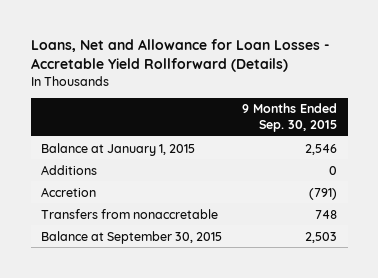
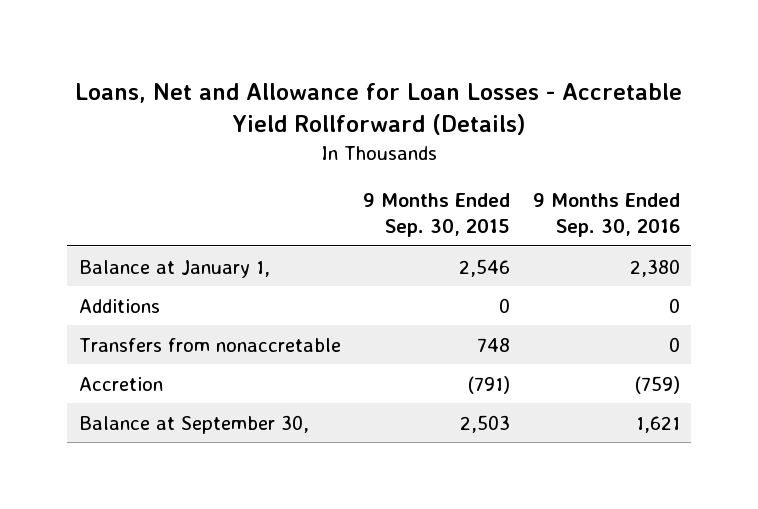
none -> [532,192,680,238] 9 Months Ended Sep. 30, 2016
[40,142,195,156] Balance at January 1, 2015 -> [78,259,270,278] Balance at January 1,
[40,186,96,197] Accretion -> [78,376,163,391] Accretion
[40,230,222,244] Balance at September 30, 2015 -> [78,414,309,434] Balance at September 30,

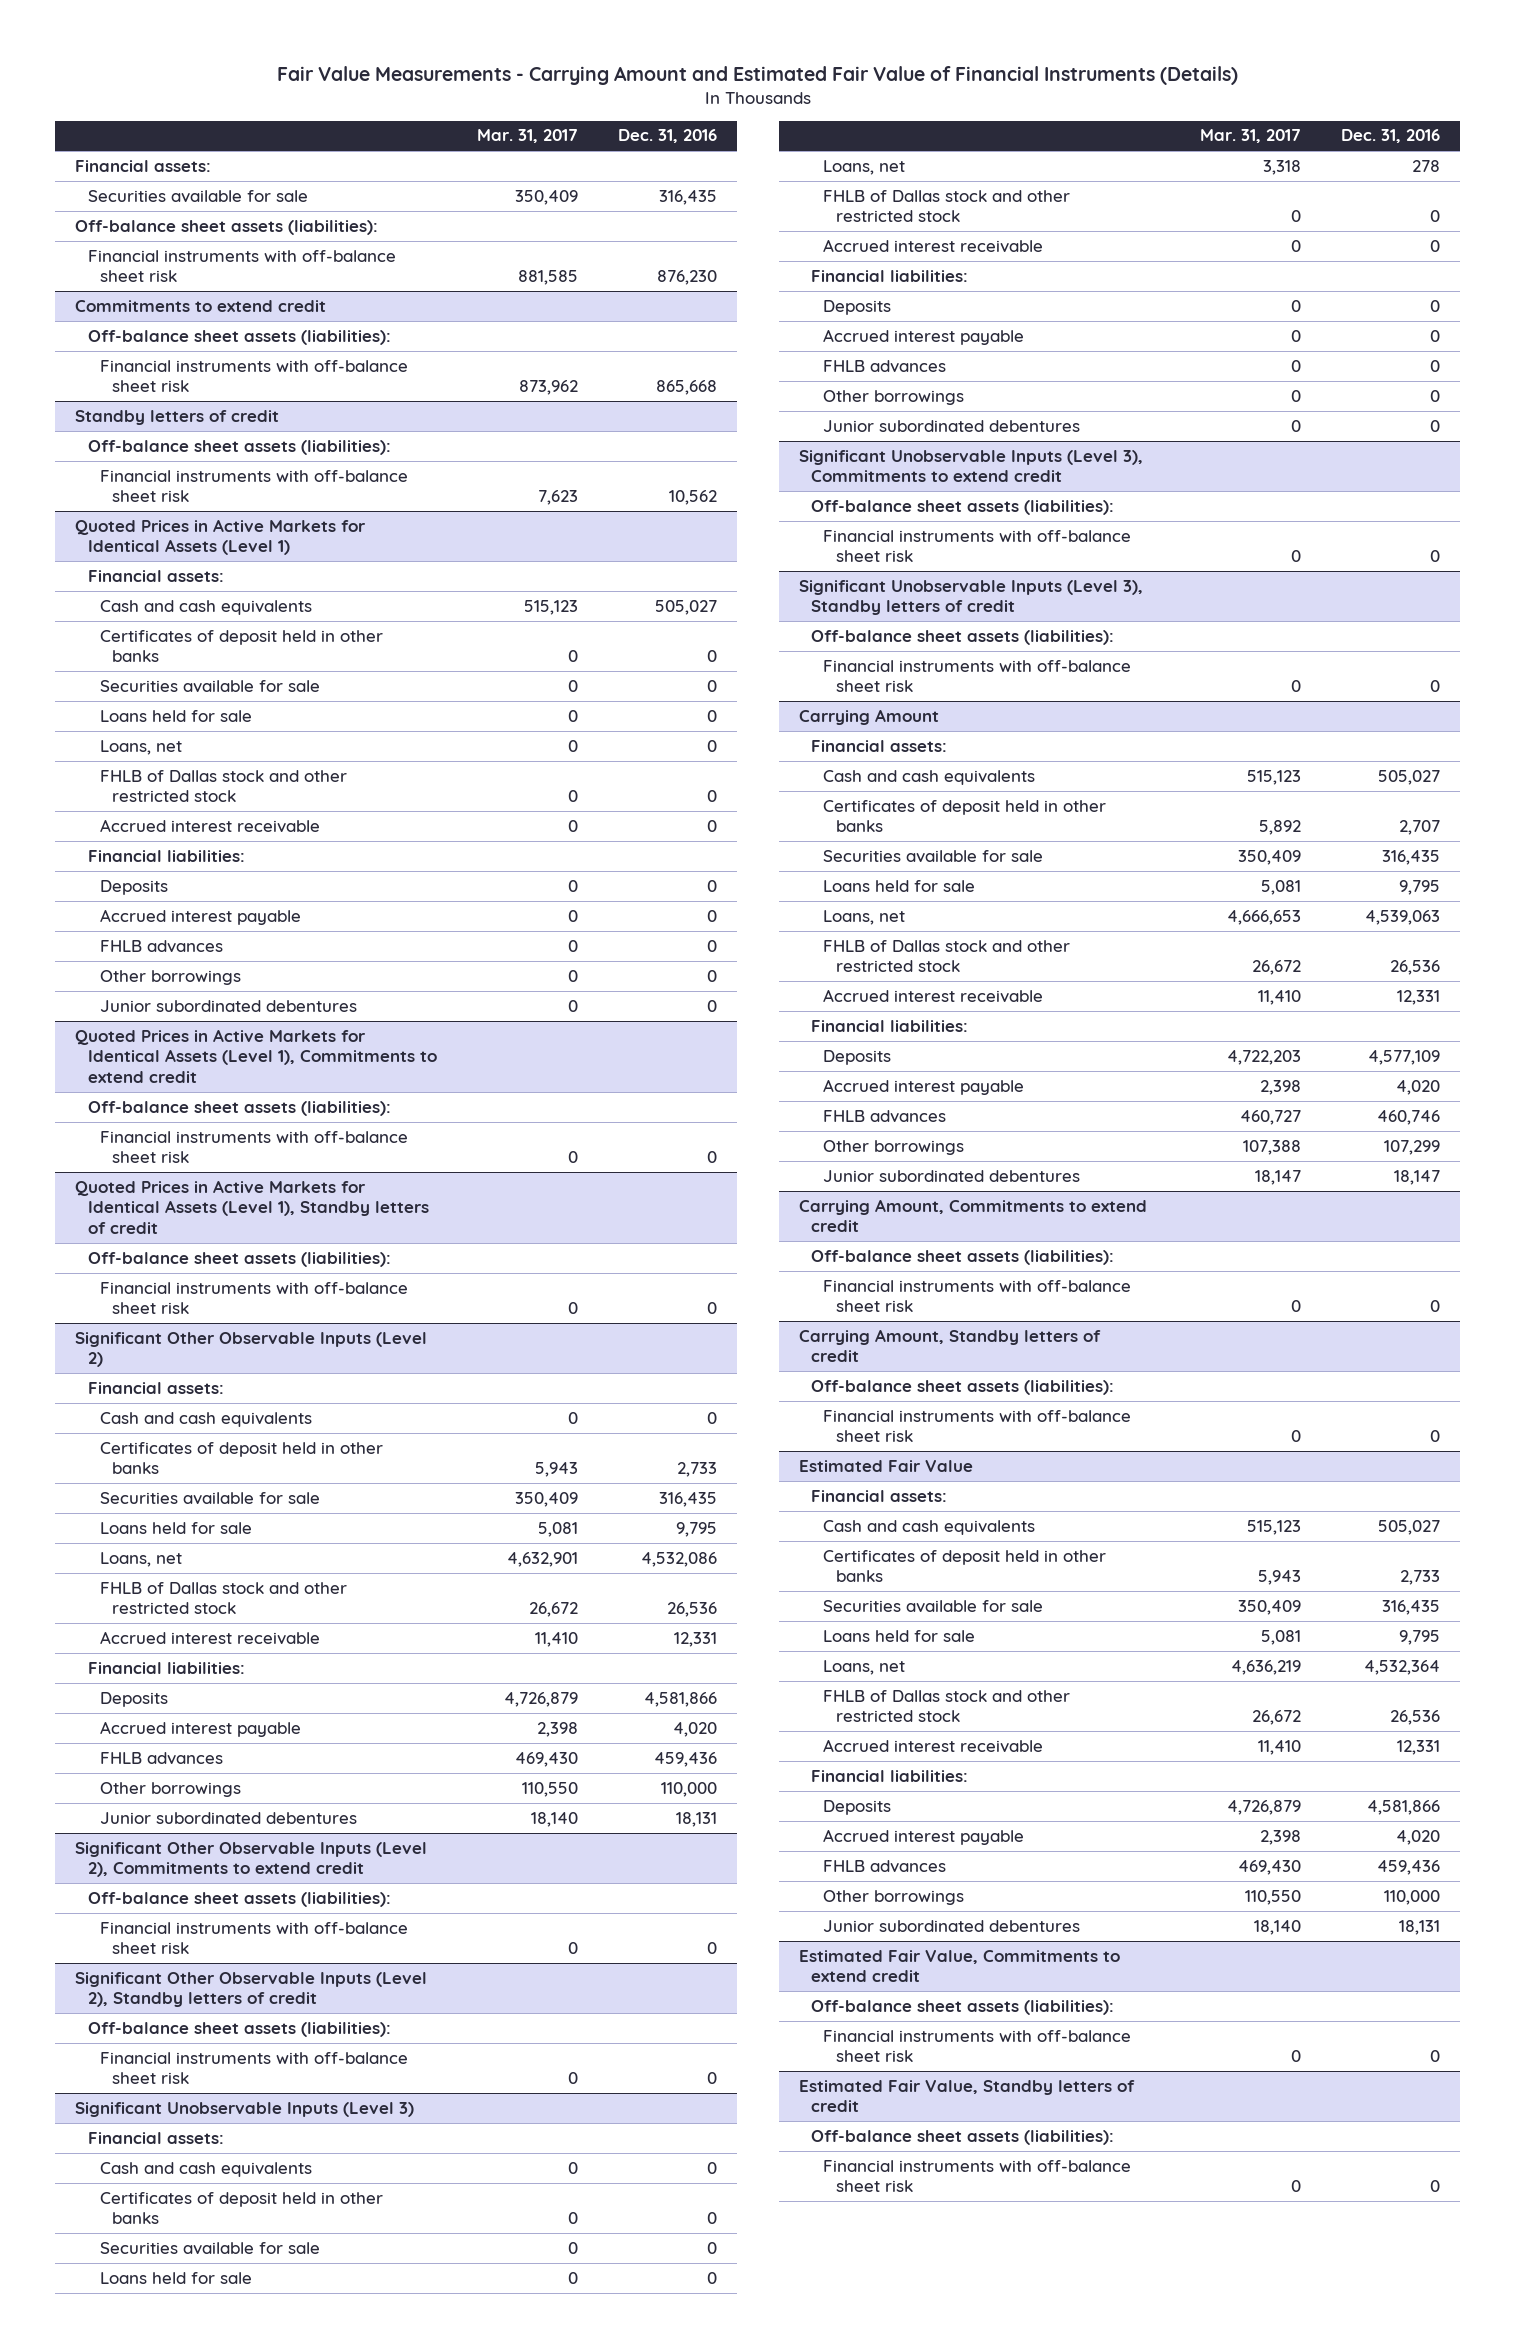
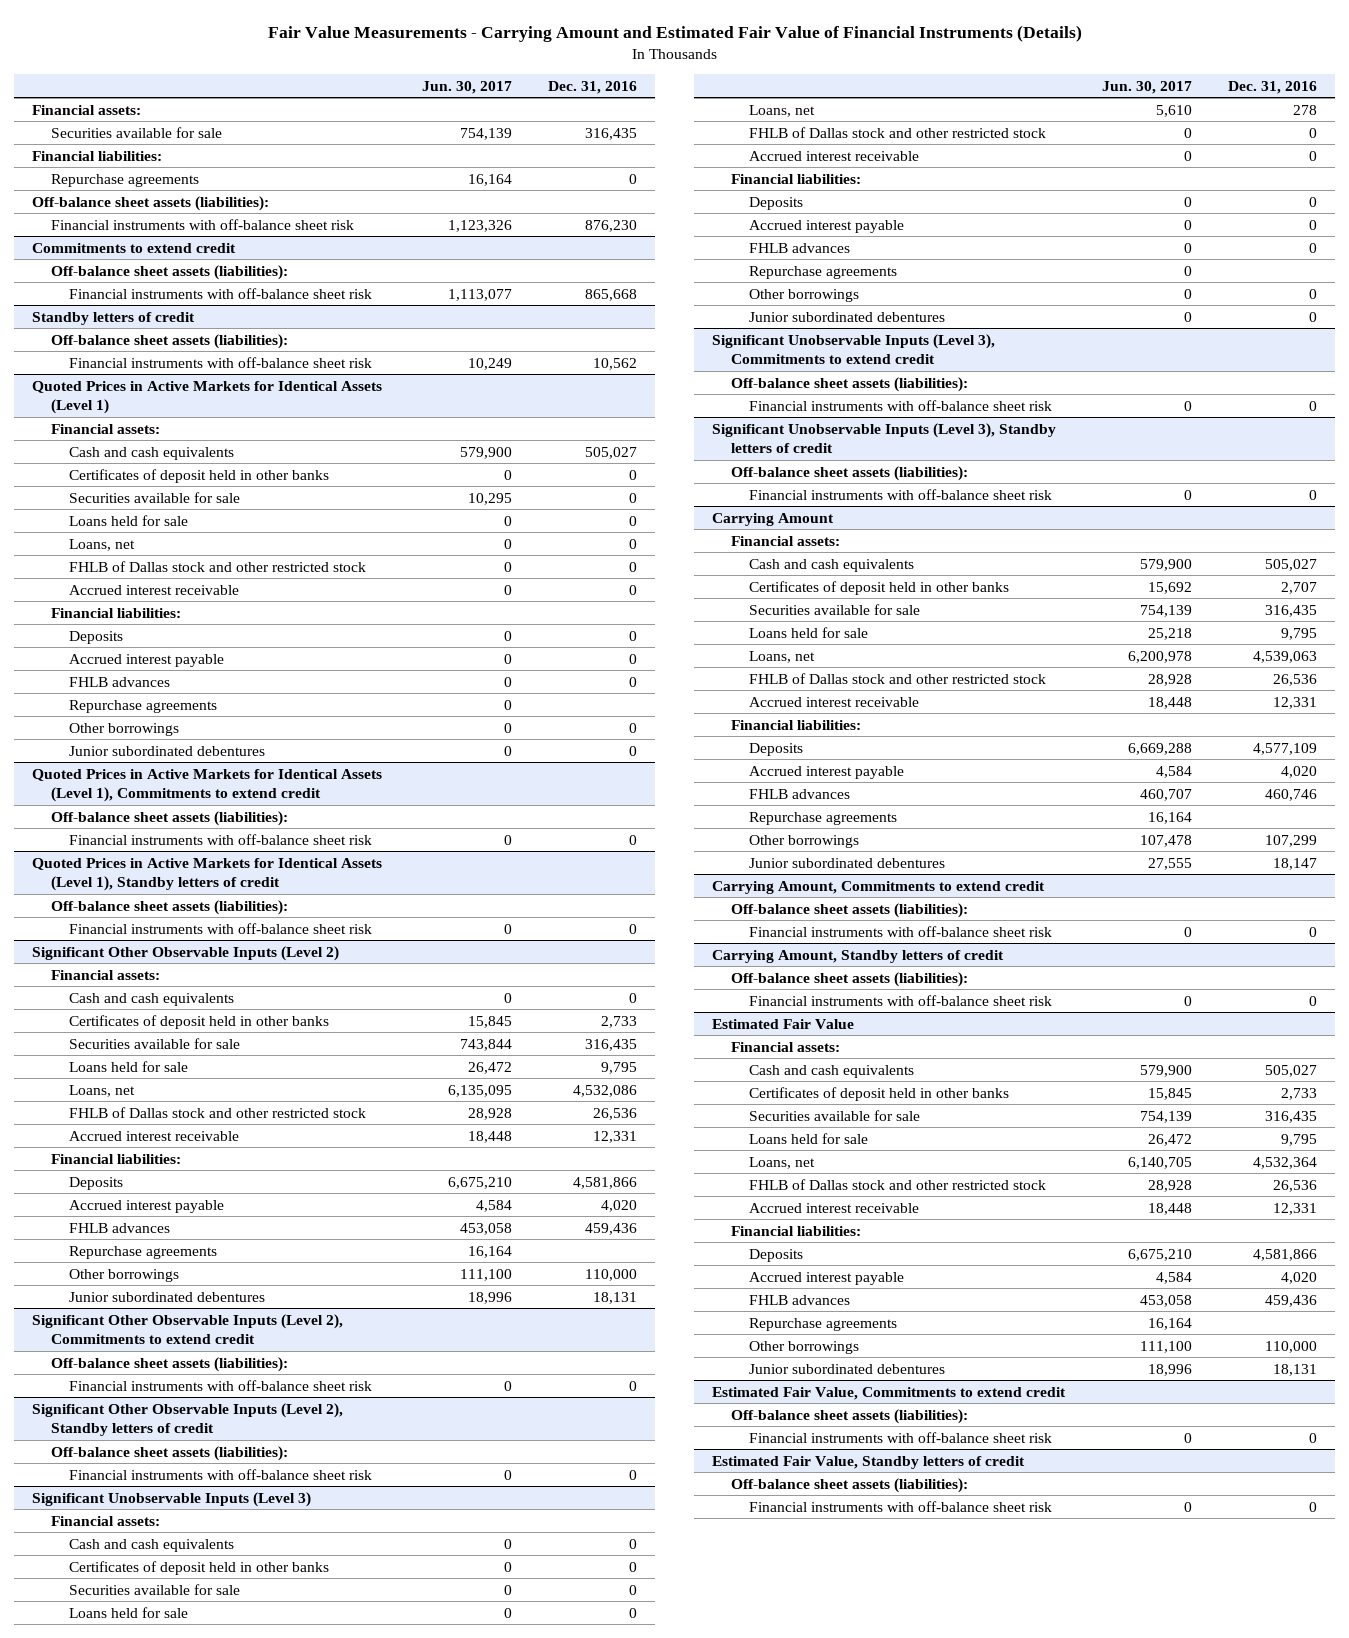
[476,129,578,144] Mar. 31, 2017 -> none
none -> [421,80,512,94] Jun. 30, 2017
none -> [32,150,163,161] Financial liabilities:
none -> [50,173,199,187] Repurchase agreements
none -> [68,699,217,713] Repurchase agreements
none -> [68,1245,217,1259] Repurchase agreements
none -> [748,265,897,279] Repurchase agreements
none -> [748,811,897,825] Repurchase agreements
none -> [748,1317,897,1331] Repurchase agreements

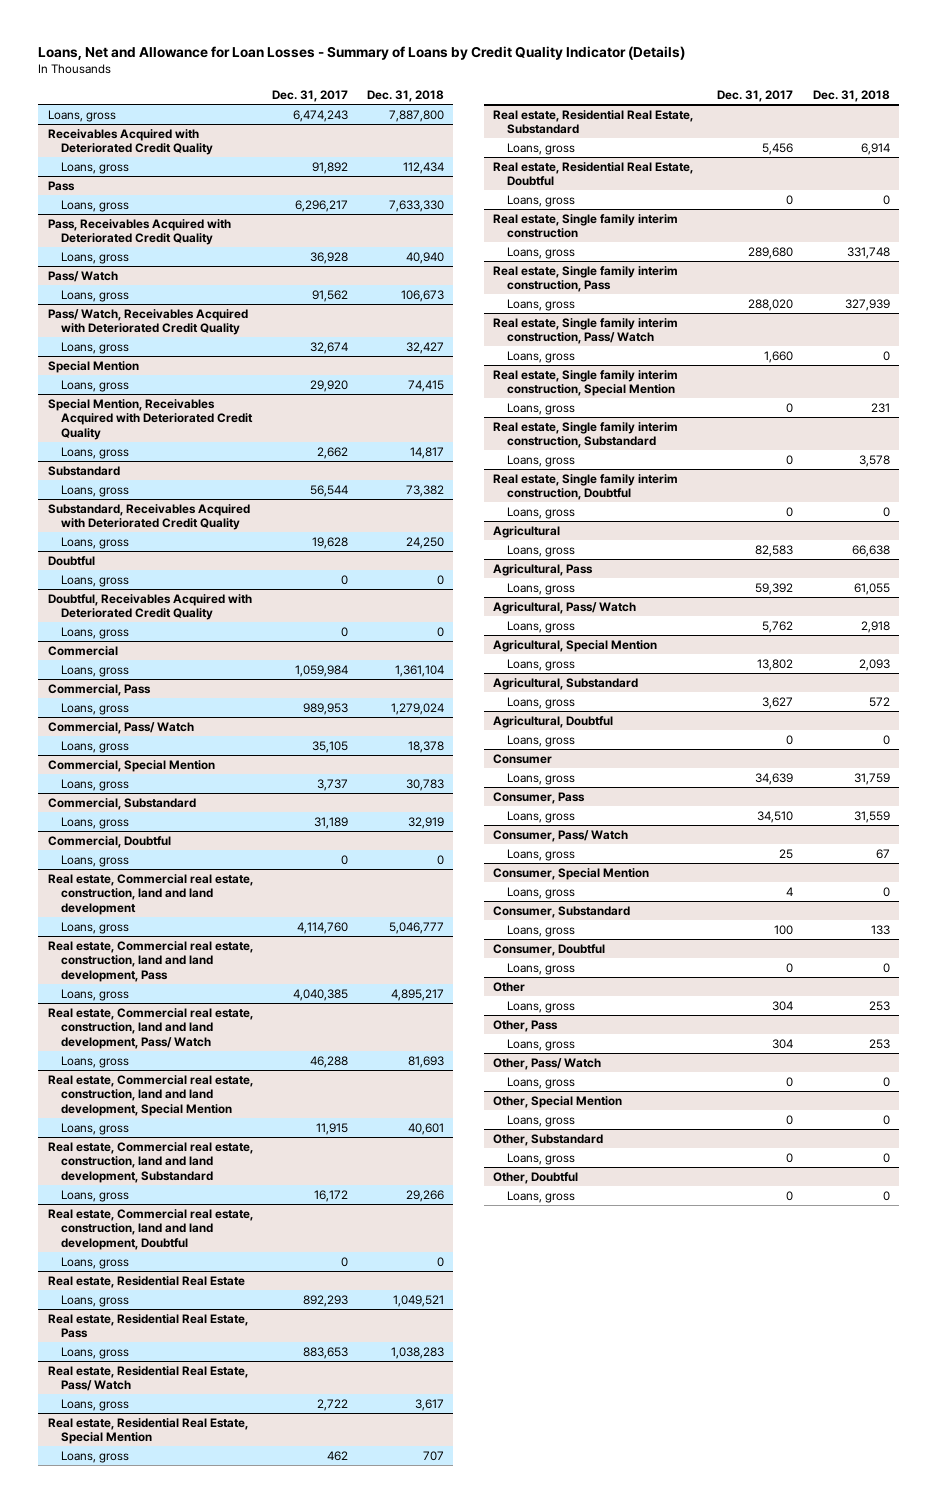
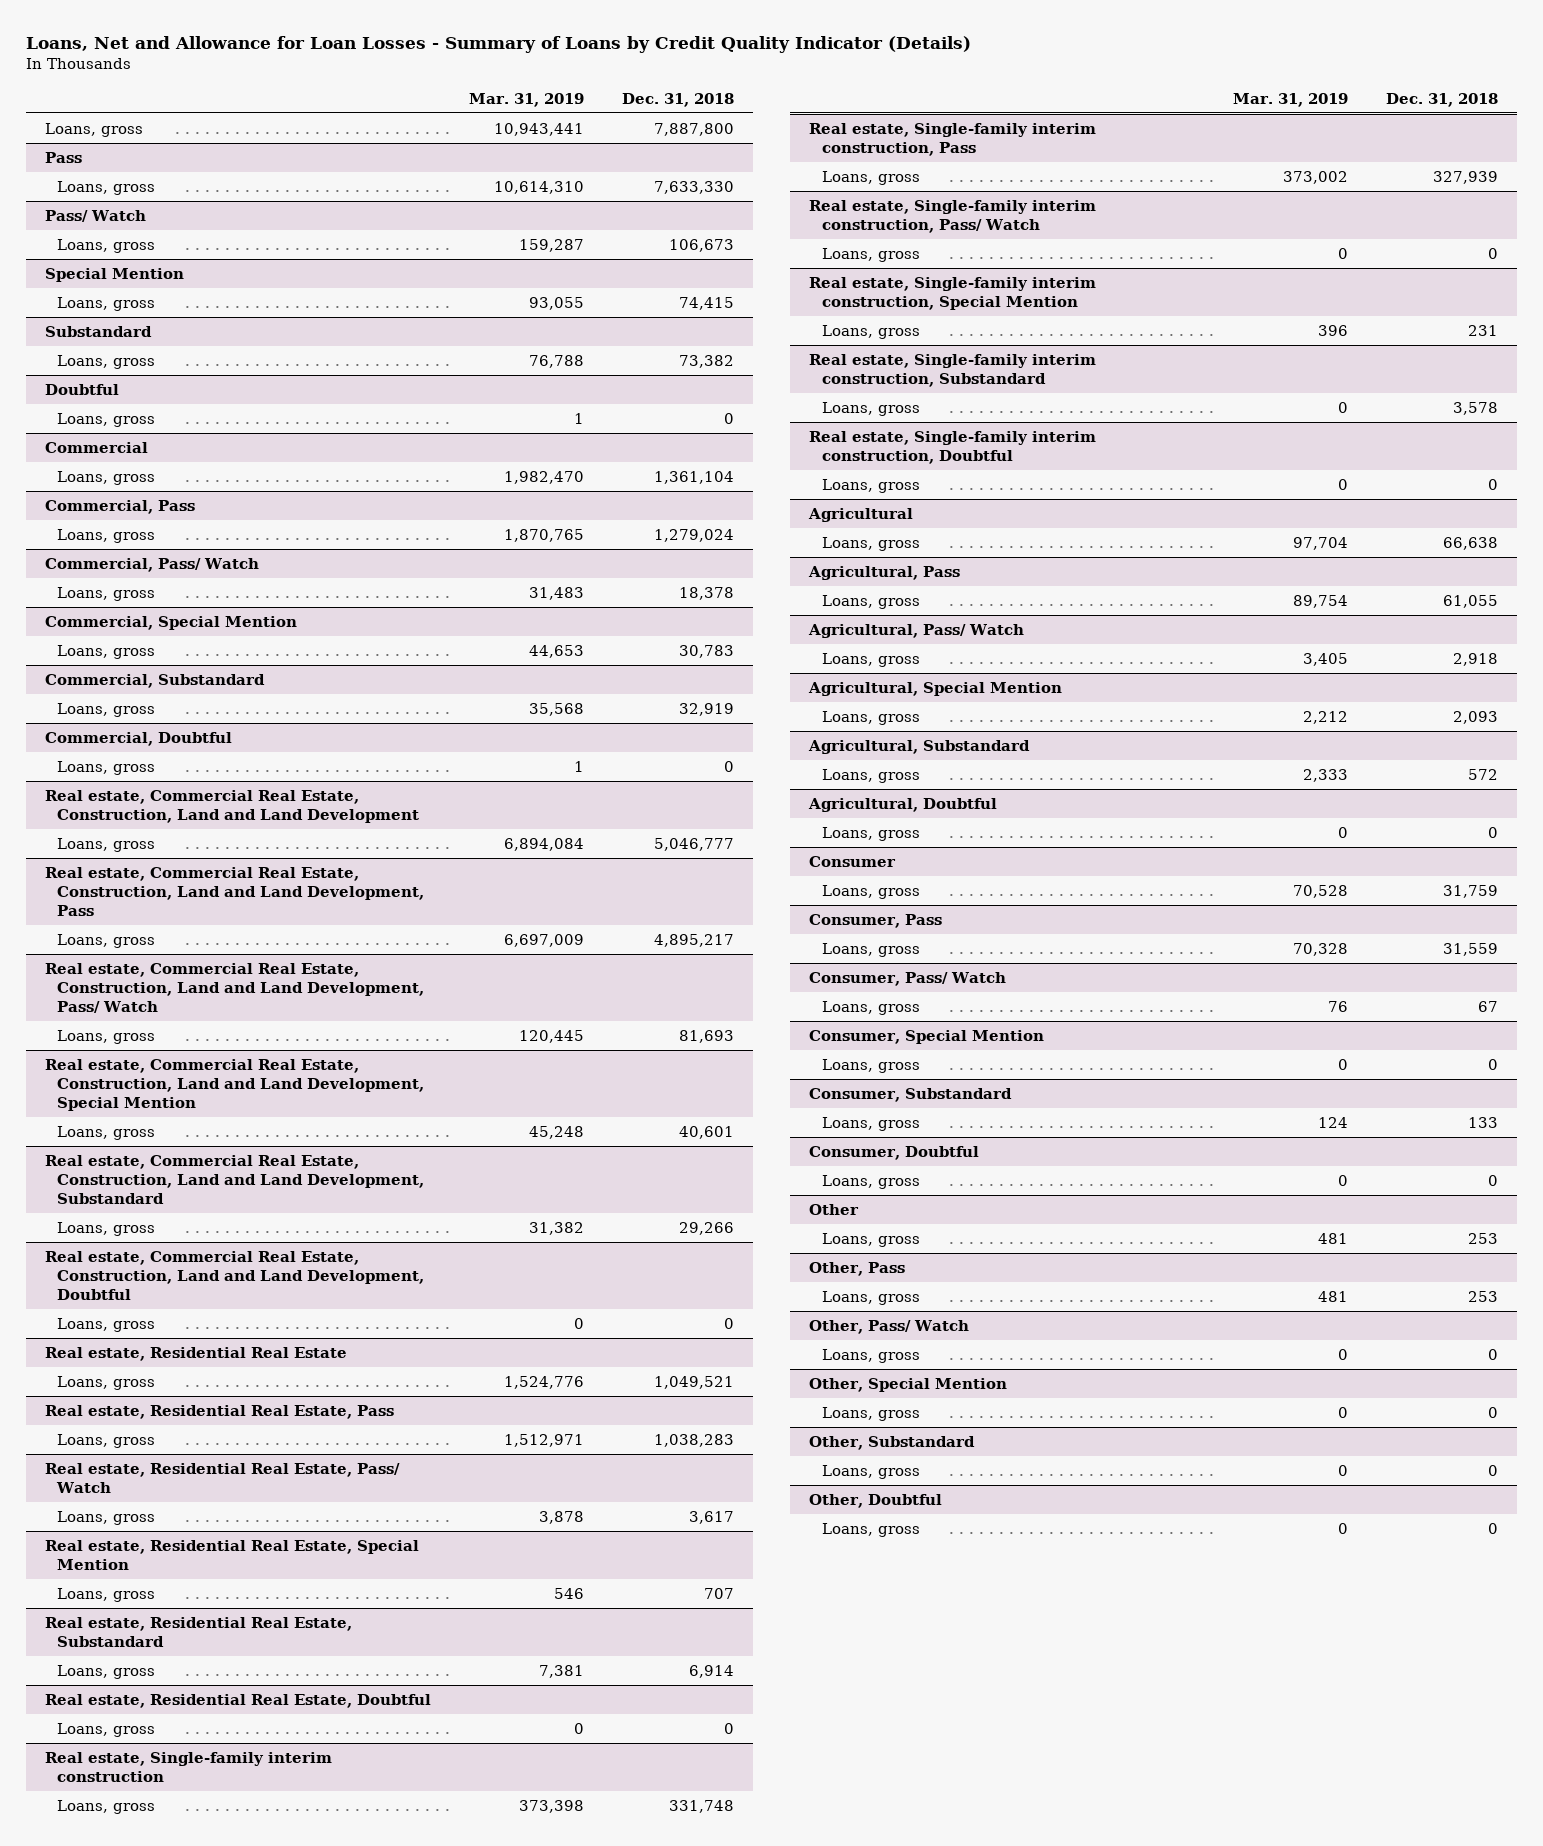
[271,90,348,103] Dec. 31, 2017 -> none
none -> [468,92,584,107] Mar. 31, 2019
[47,128,214,156] Receivables Acquired with Deteriorated Credit Quality -> none
[61,161,130,174] Loans, gross -> none
[47,218,231,246] Pass, Receivables Acquired with Deteriorated Credit Quality -> none
[61,251,130,264] Loans, gross -> none
[47,308,248,336] Pass/ Watch, Receivables Acquired with Deteriorated Credit Quality -> none
[61,341,130,354] Loans, gross -> none
[47,398,254,441] Special Mention, Receivables Acquired with Deteriorated Credit Quality -> none
[61,446,130,459] Loans, gross -> none
[47,503,250,531] Substandard, Receivables Acquired with Deteriorated Credit Quality -> none
[61,536,130,549] Loans, gross -> none
[47,593,252,621] Doubtful, Receivables Acquired with Deteriorated Credit Quality -> none
[61,626,130,639] Loans, gross -> none
[47,873,253,916] Real estate, Commercial real estate, construction, land and land development -> [44,789,420,824] Real estate, Commercial Real Estate, Construction, Land and Land Development
[47,940,253,983] Real estate, Commercial real estate, construction, land and land development, Pass -> [44,866,425,917] Real estate, Commercial Real Estate, Construction, Land and Land Development, Pass
[47,1007,253,1050] Real estate, Commercial real estate, construction, land and land development, Pass/ Watch -> [44,962,425,1014] Real estate, Commercial Real Estate, Construction, Land and Land Development, Pass/ Watch
[47,1074,253,1117] Real estate, Commercial real estate, construction, land and land development, Special Mention -> [44,1058,425,1112] Real estate, Commercial Real Estate, Construction, Land and Land Development, Special Mention
[47,1141,253,1184] Real estate, Commercial real estate, construction, land and land development, Substandard -> [44,1154,425,1205] Real estate, Commercial Real Estate, Construction, Land and Land Development, Substandard
[47,1208,253,1251] Real estate, Commercial real estate, construction, land and land development, Doubtful -> [44,1250,425,1301] Real estate, Commercial Real Estate, Construction, Land and Land Development, Doubtful
[493,213,679,239] Real estate, Single family interim construction -> [44,1751,332,1783] Real estate, Single-family interim construction
[493,265,679,293] Real estate, Single family interim construction, Pass -> [809,122,1097,157] Real estate, Single-family interim construction, Pass
[493,317,679,345] Real estate, Single family interim construction, Pass/ Watch -> [809,199,1097,234] Real estate, Single-family interim construction, Pass/ Watch
[493,369,679,397] Real estate, Single family interim construction, Special Mention -> [809,276,1097,311] Real estate, Single-family interim construction, Special Mention
[493,421,679,449] Real estate, Single family interim construction, Substandard -> [809,353,1097,388] Real estate, Single-family interim construction, Substandard
[493,473,679,501] Real estate, Single family interim construction, Doubtful -> [809,430,1097,465] Real estate, Single-family interim construction, Doubtful

